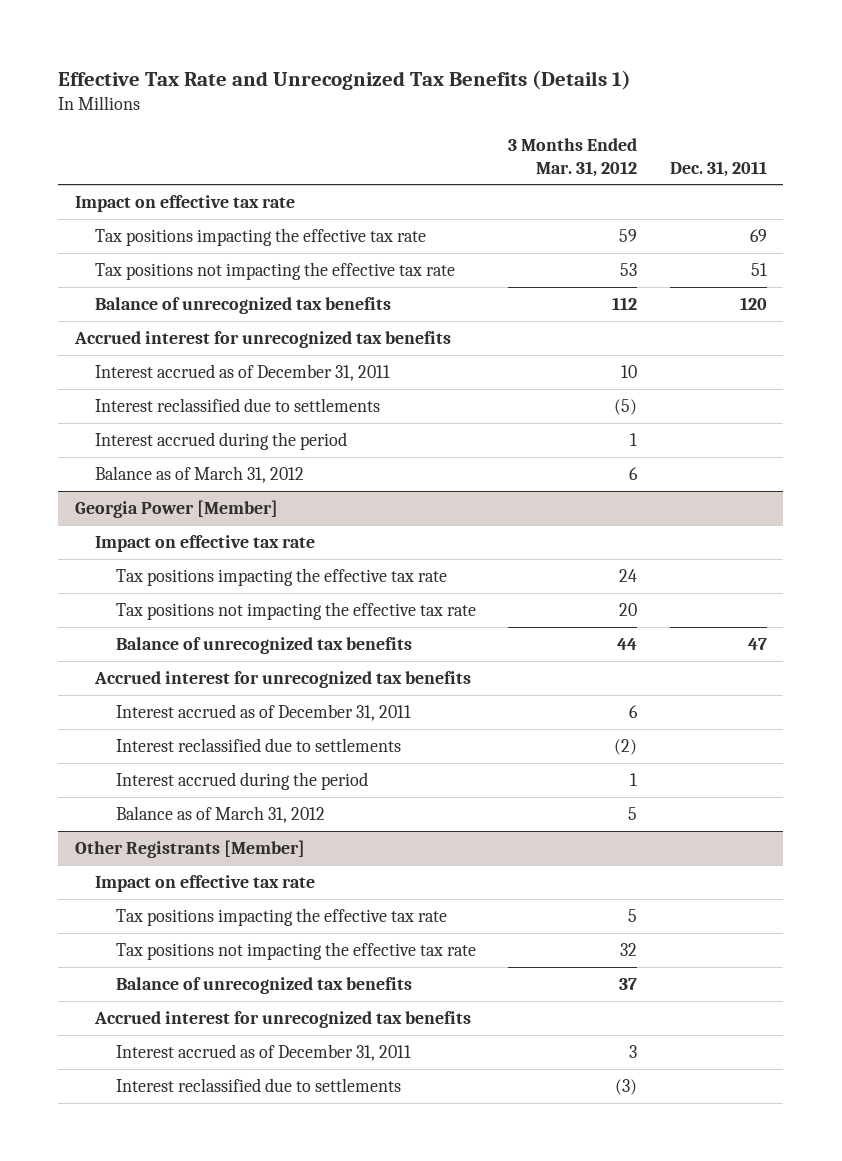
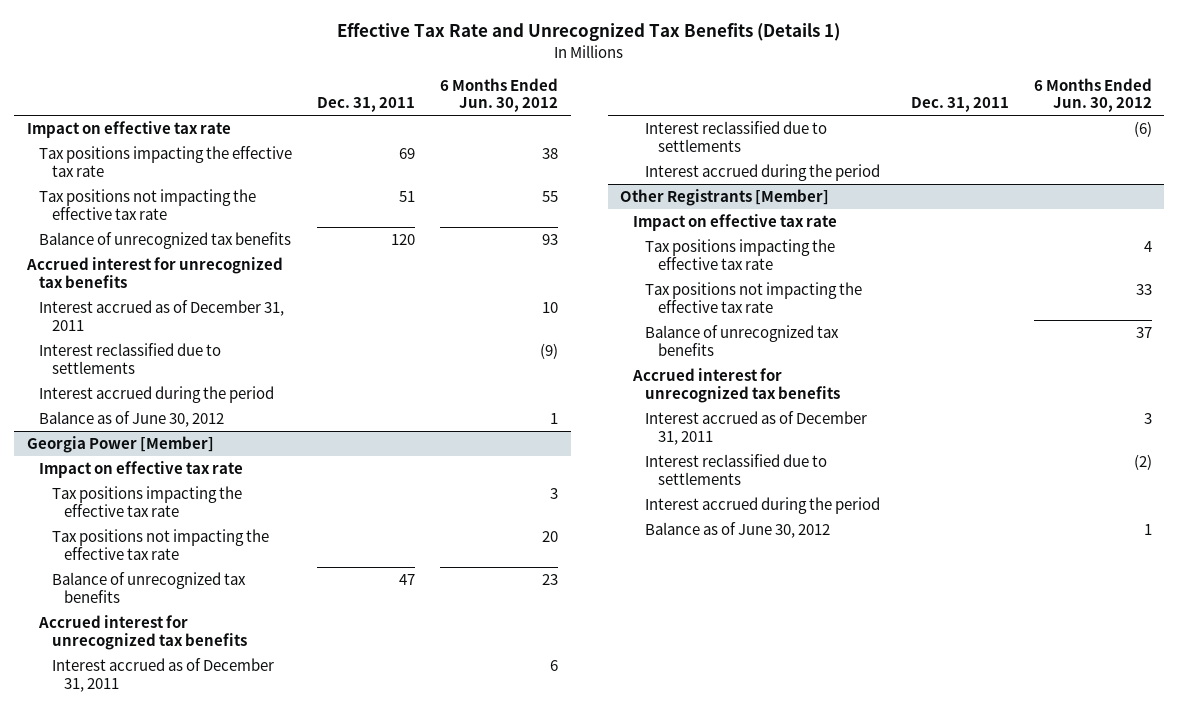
[508,138,638,177] 3 Months Ended Mar. 31, 2012 -> none
none -> [440,77,559,113] 6 Months Ended Jun. 30, 2012
[95,466,305,484] Balance as of March 31, 2012 -> [39,410,225,427] Balance as of June 30, 2012
[115,806,325,824] Balance as of March 31, 2012 -> none
none -> [645,496,881,514] Interest accrued during the period
none -> [645,521,831,538] Balance as of June 30, 2012

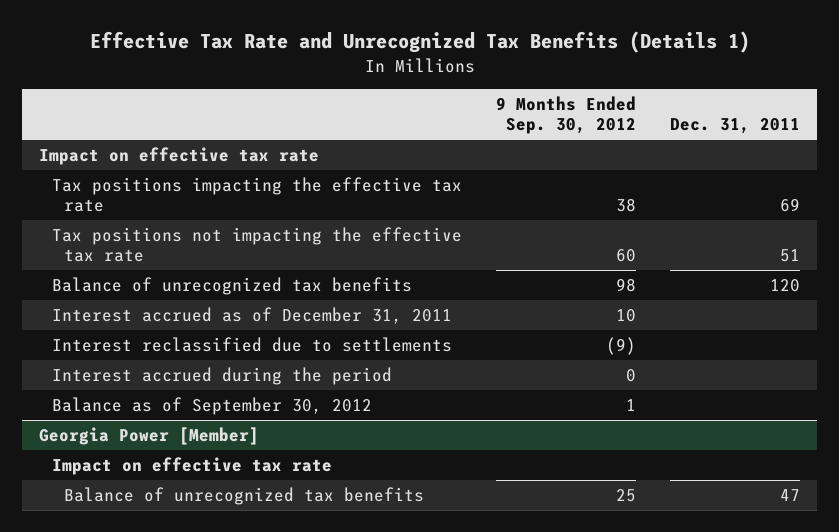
[440,77,559,113] 6 Months Ended Jun. 30, 2012 -> none
none -> [495,95,636,135] 9 Months Ended Sep. 30, 2012
[25,256,283,288] Accrued interest for unrecognized tax benefits -> none
[39,410,225,427] Balance as of June 30, 2012 -> [51,396,372,415] Balance as of September 30, 2012
[51,485,242,517] Tax positions impacting the effective tax rate -> none
[51,528,269,560] Tax positions not impacting the effective tax rate -> none
[38,614,247,650] Accrued interest for unrecognized tax benefits -> none
[51,657,274,692] Interest accrued as of December 31, 2011 -> none
[645,120,828,152] Interest reclassified due to settlements -> none
[645,163,881,181] Interest accrued during the period -> none
[620,188,830,206] Other Registrants [Member] -> none
[632,213,837,231] Impact on effective tax rate -> none
[645,238,836,270] Tax positions impacting the effective tax rate -> none
[645,281,863,313] Tax positions not impacting the effective tax rate -> none
[645,324,840,356] Balance of unrecognized tax benefits -> none
[631,367,841,403] Accrued interest for unrecognized tax benefits -> none
[645,410,868,445] Interest accrued as of December 31, 2011 -> none
[645,453,828,485] Interest reclassified due to settlements -> none
[645,496,881,514] Interest accrued during the period -> none
[645,521,831,538] Balance as of June 30, 2012 -> none

